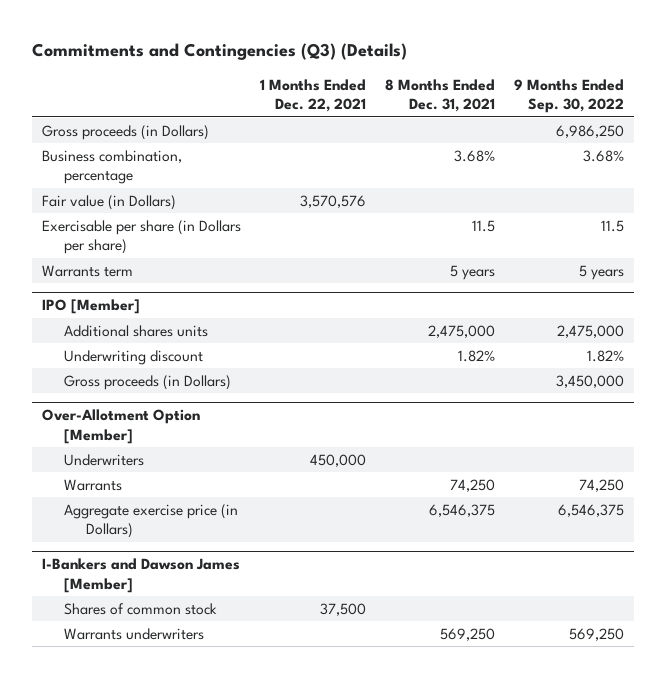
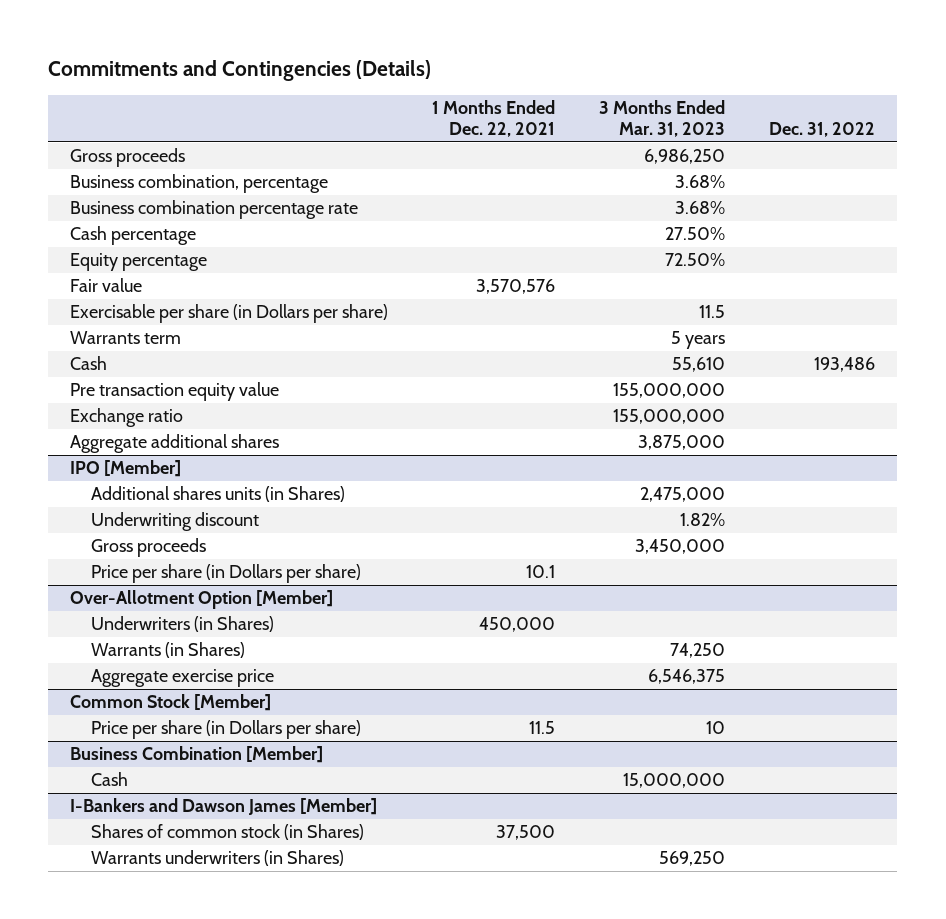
[32,43,408,61] Commitments and Contingencies (Q3) (Details) -> [48,60,432,82] Commitments and Contingencies (Details)
[385,78,496,113] 8 Months Ended Dec. 31, 2021 -> none
[514,78,625,114] 9 Months Ended Sep. 30, 2022 -> none
none -> [599,99,726,138] 3 Months Ended Mar. 31, 2023
none -> [769,122,876,138] Dec. 31, 2022
[41,124,209,140] Gross proceeds (in Dollars) -> [70,148,186,168] Gross proceeds
none -> [70,200,359,220] Business combination percentage rate
none -> [70,226,197,246] Cash percentage
none -> [70,253,208,272] Equity percentage
[41,194,176,210] Fair value (in Dollars) -> [70,278,143,293] Fair value
none -> [70,356,108,371] Cash
none -> [70,382,280,402] Pre transaction equity value
none -> [70,408,184,428] Exchange ratio
none -> [70,434,280,454] Aggregate additional shares
[63,324,208,337] Additional shares units -> [91,486,346,503] Additional shares units (in Shares)
[63,374,231,390] Gross proceeds (in Dollars) -> [91,538,207,558] Gross proceeds
none -> [91,564,362,584] Price per share (in Dollars per share)
[63,453,144,466] Underwriters -> [91,616,275,633] Underwriters (in Shares)
[63,478,122,491] Warrants -> [91,642,246,659] Warrants (in Shares)
[63,503,238,539] Aggregate exercise price (in Dollars) -> [91,669,275,688] Aggregate exercise price
none -> [70,694,272,712] Common Stock [Member]
none -> [91,720,362,740] Price per share (in Dollars per share)
none -> [70,746,324,764] Business Combination [Member]
none -> [91,772,129,787] Cash
[63,602,217,615] Shares of common stock -> [91,824,365,841] Shares of common stock (in Shares)
[63,627,204,640] Warrants underwriters -> [91,850,345,867] Warrants underwriters (in Shares)

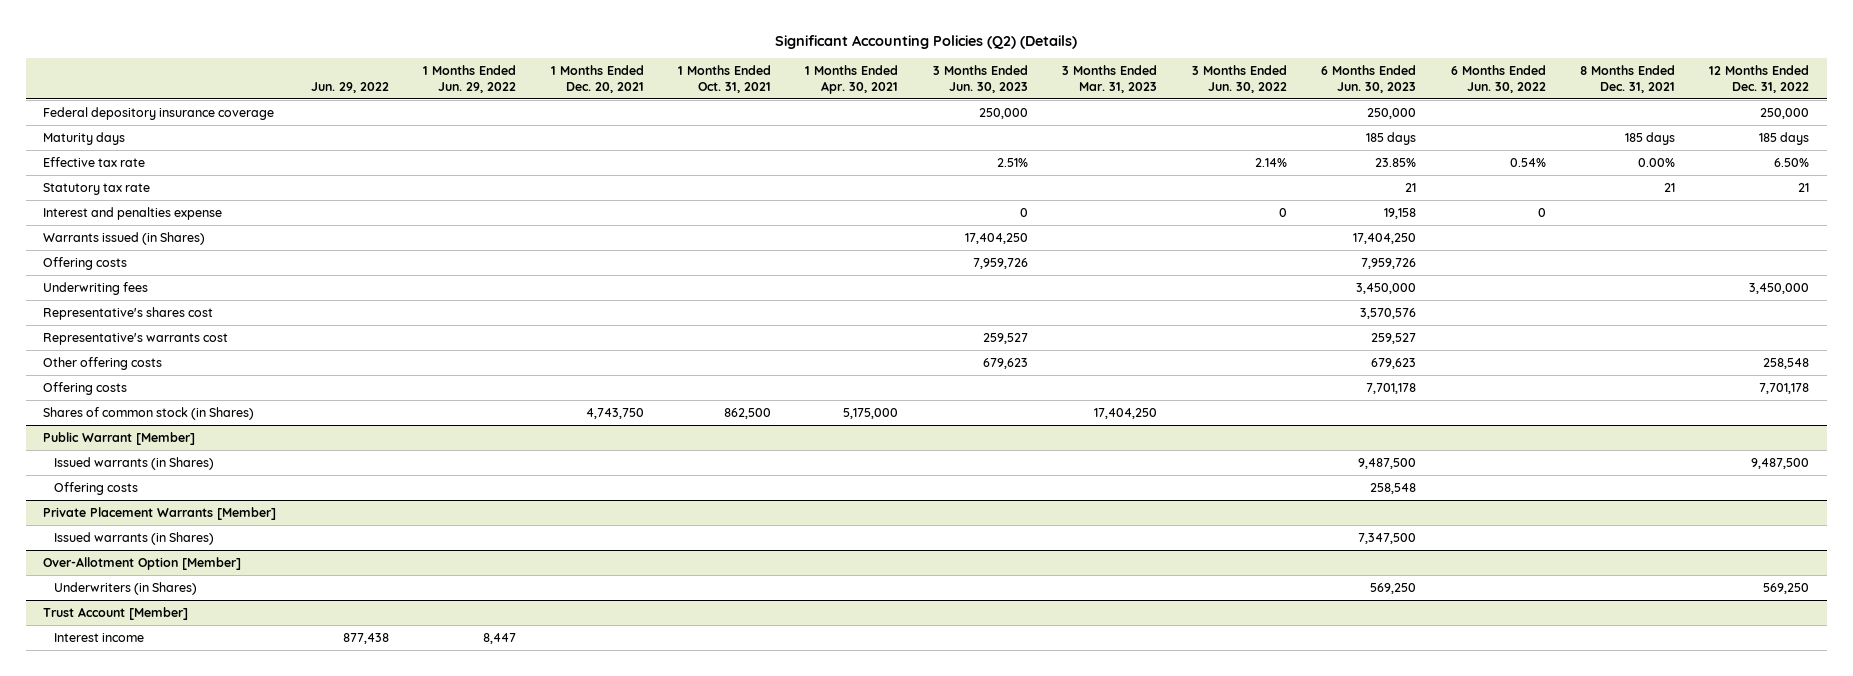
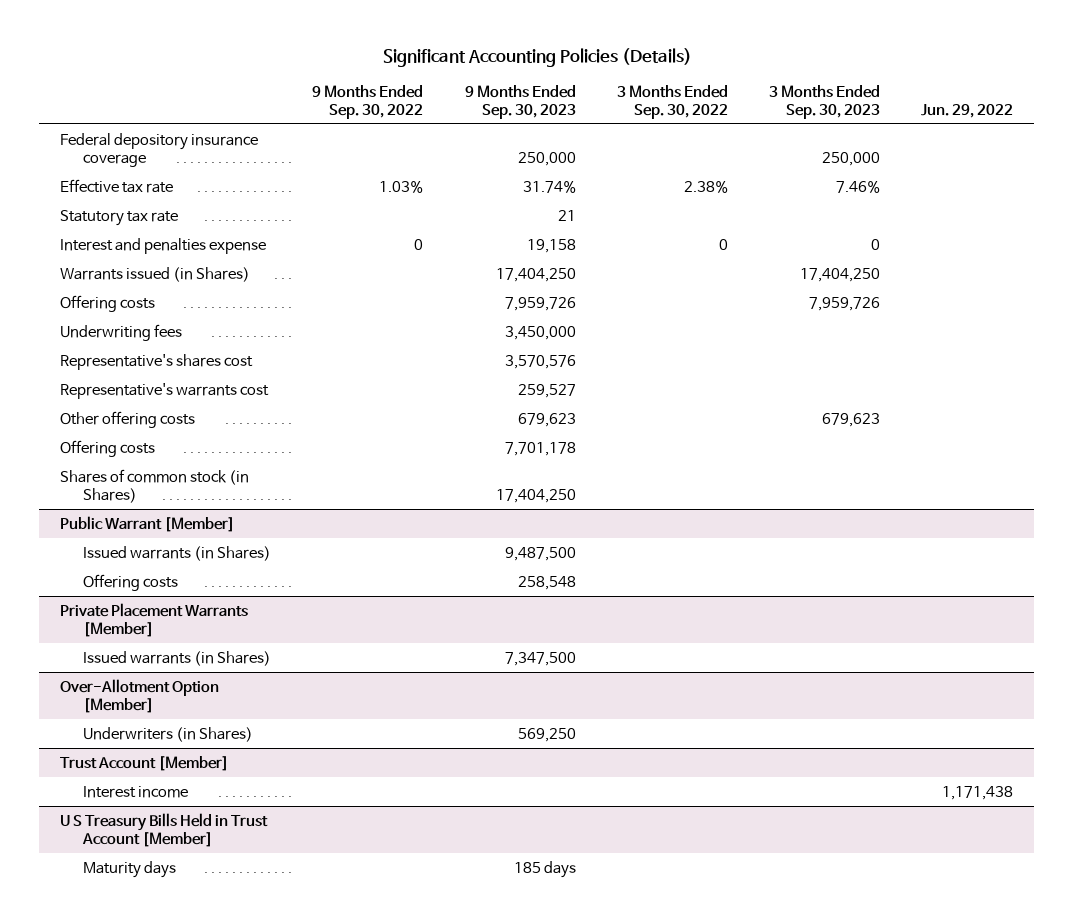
[775,34,1078,49] Significant Accounting Policies (Q2) (Details) -> [382,48,692,68] Significant Accounting Policies (Details)
[423,65,517,93] 1 Months Ended Jun. 29, 2022 -> none
[550,65,644,93] 1 Months Ended Dec. 20, 2021 -> none
[678,65,772,93] 1 Months Ended Oct. 31, 2021 -> none
[805,65,899,94] 1 Months Ended Apr. 30, 2021 -> none
[932,65,1028,93] 3 Months Ended Jun. 30, 2023 -> none
[1062,65,1158,93] 3 Months Ended Mar. 31, 2023 -> none
[1191,65,1287,93] 3 Months Ended Jun. 30, 2022 -> none
[1321,65,1417,93] 6 Months Ended Jun. 30, 2023 -> none
[1450,65,1546,93] 6 Months Ended Jun. 30, 2022 -> none
[1579,65,1675,93] 8 Months Ended Dec. 31, 2021 -> none
[1709,65,1810,93] 12 Months Ended Dec. 31, 2022 -> none
none -> [312,84,424,119] 9 Months Ended Sep. 30, 2022
none -> [464,84,576,119] 9 Months Ended Sep. 30, 2023
none -> [616,84,728,119] 3 Months Ended Sep. 30, 2022
none -> [768,84,880,119] 3 Months Ended Sep. 30, 2023
[43,131,126,145] Maturity days -> none
[342,632,389,644] 877,438 -> [941,785,1013,800] 1,171,438
none -> [60,812,269,847] U S Treasury Bills Held in Trust Account [Member]
none -> [83,860,177,878] Maturity days

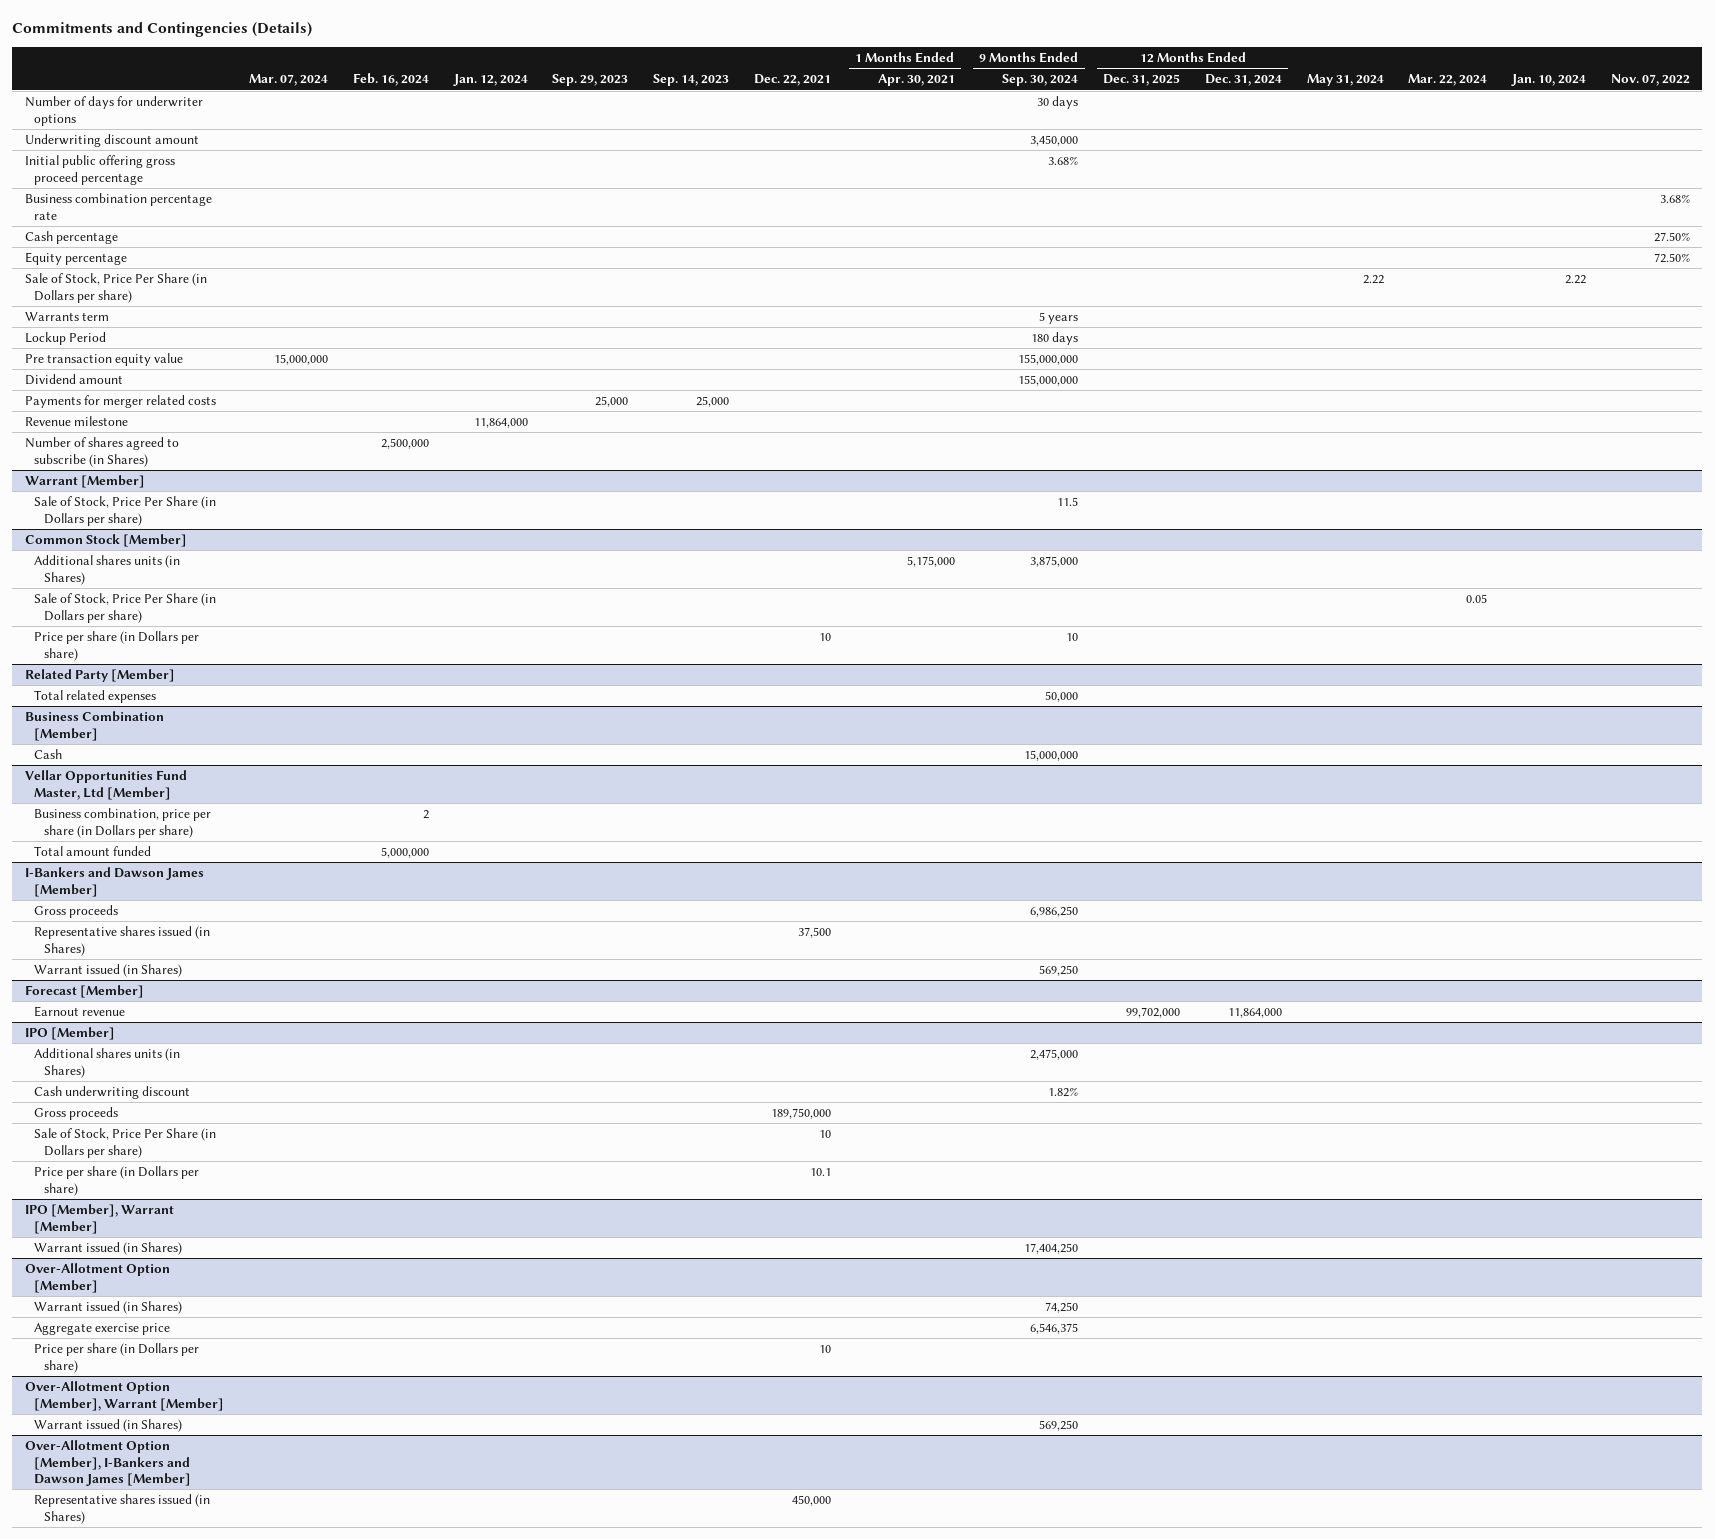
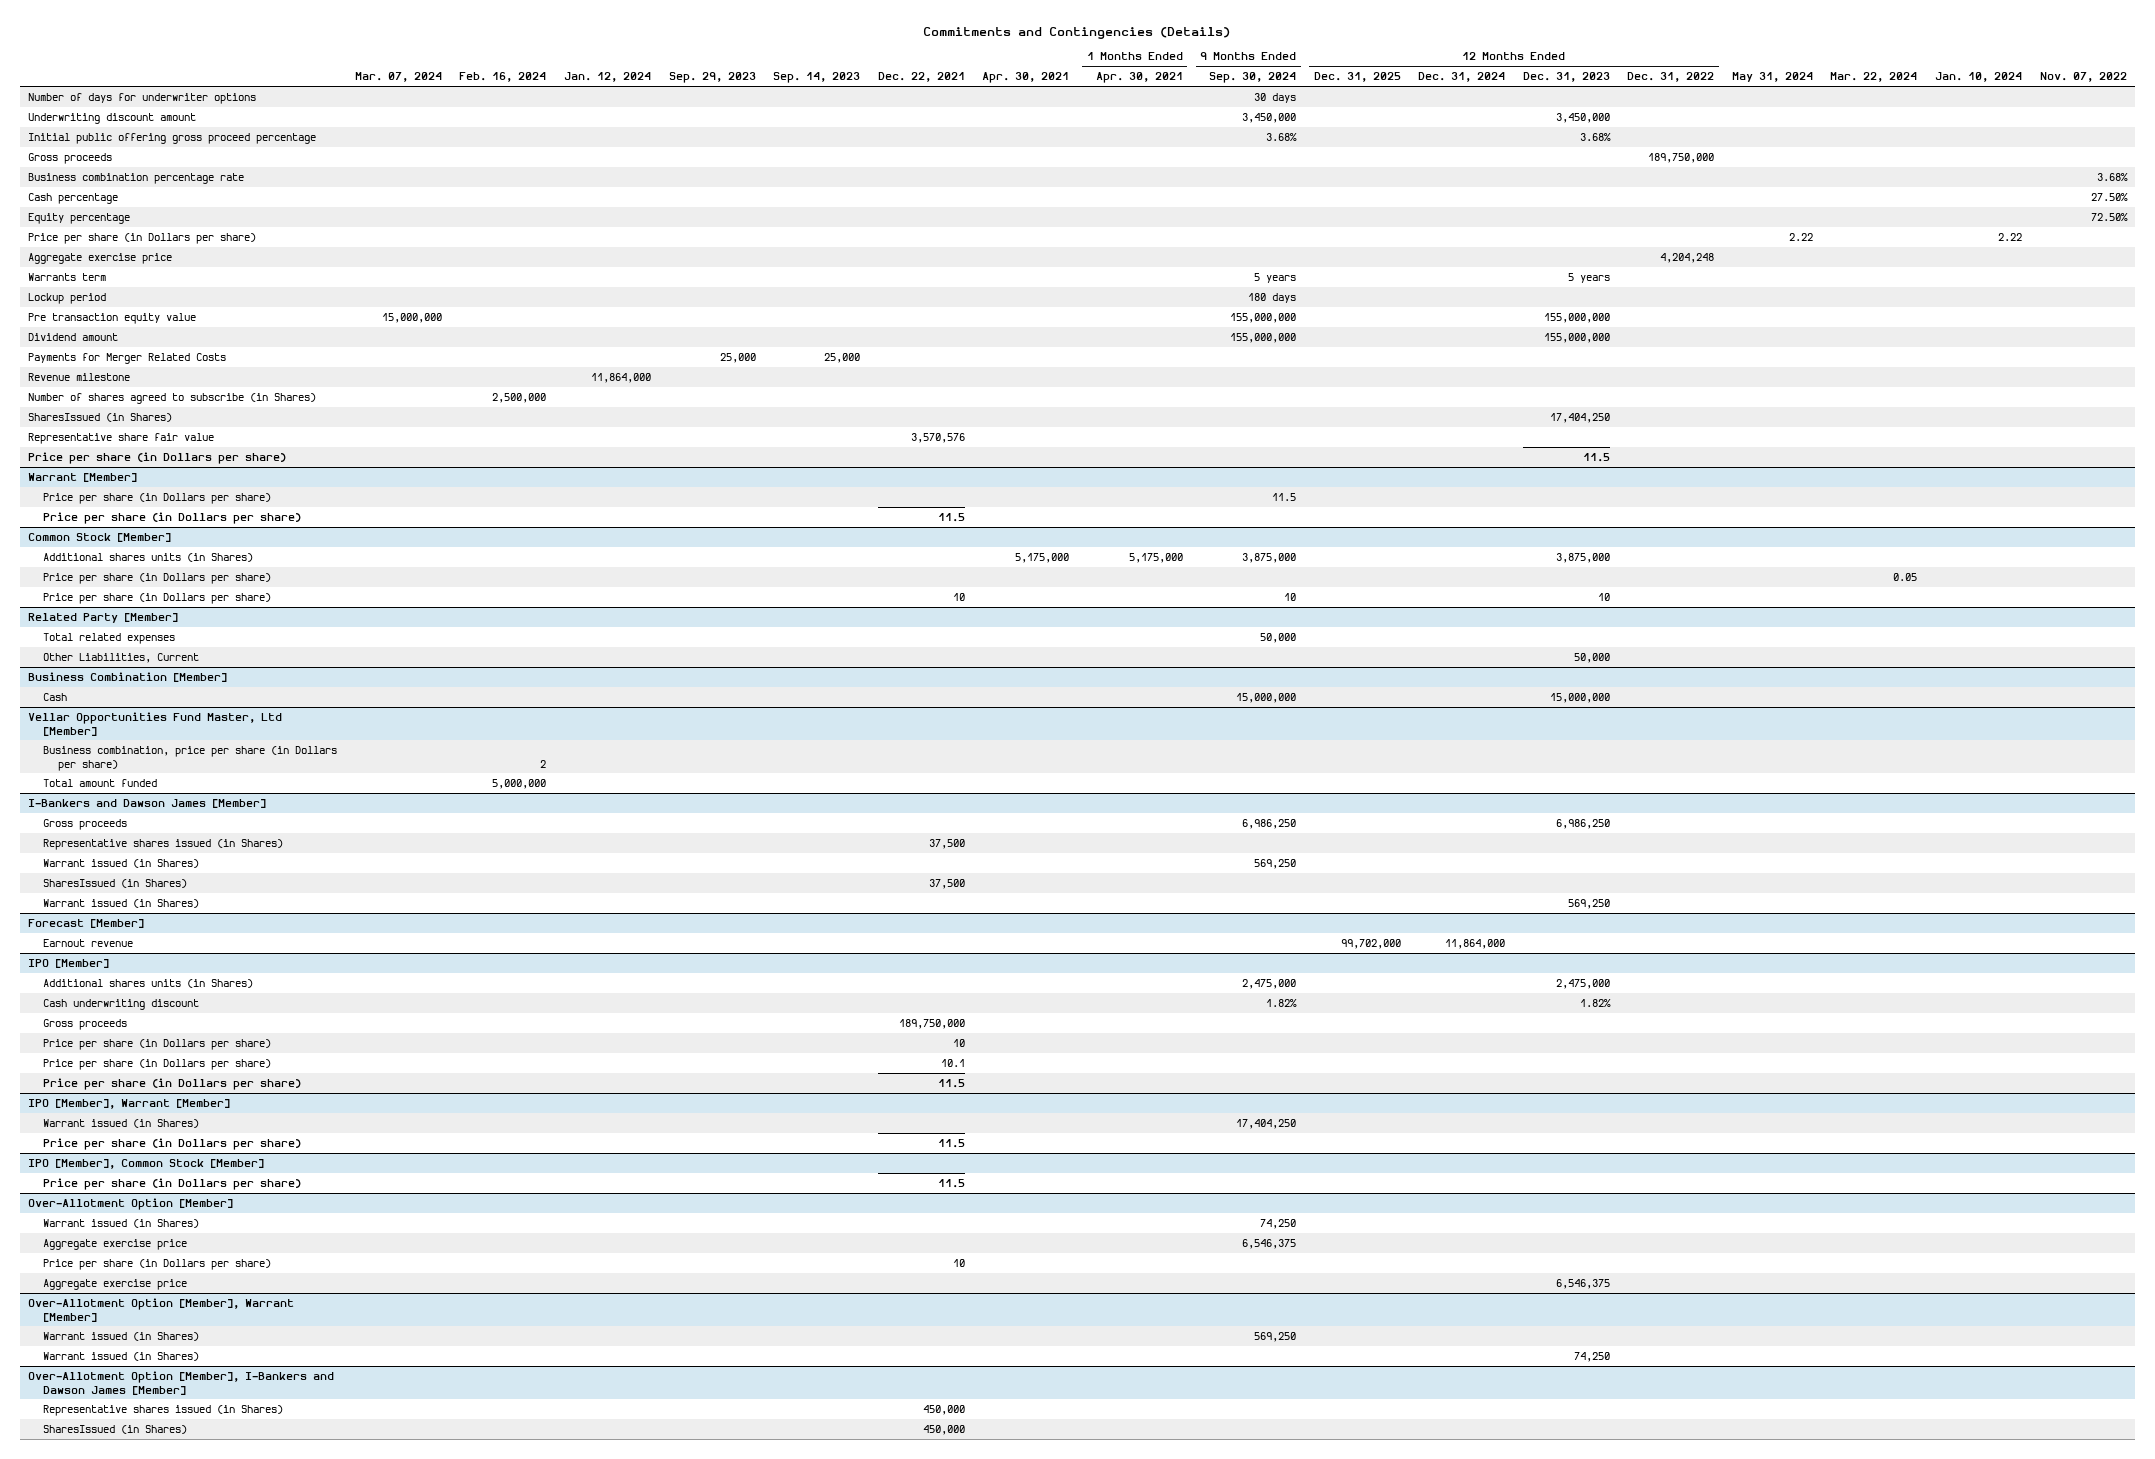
none -> [982,72,1070,84] Apr. 30, 2021
none -> [1522,72,1610,83] Dec. 31, 2023
none -> [1627,72,1715,83] Dec. 31, 2022
none -> [28,152,113,164] Gross proceeds
[24,273,207,303] Sale of Stock, Price Per Share (in Dollars per share) -> [28,232,257,244] Price per share (in Dollars per share)
none -> [28,252,173,264] Aggregate exercise price
[24,332,106,346] Lockup Period -> [28,292,107,304] Lockup period
[24,395,216,409] Payments for merger related costs -> [28,352,227,364] Payments for Merger Related Costs
none -> [28,412,173,422] SharesIssued (in Shares)
none -> [28,432,215,444] Representative share fair value
none -> [28,451,287,464] Price per share (in Dollars per share)
[34,496,217,526] Sale of Stock, Price Per Share (in Dollars per share) -> [43,492,272,504] Price per share (in Dollars per share)
none -> [43,511,302,524] Price per share (in Dollars per share)
[34,593,217,623] Sale of Stock, Price Per Share (in Dollars per share) -> [43,572,272,584] Price per share (in Dollars per share)
none -> [43,652,200,663] Other Liabilities, Current
none -> [43,878,188,888] SharesIssued (in Shares)
none -> [43,898,200,908] Warrant issued (in Shares)
[34,1128,217,1158] Sale of Stock, Price Per Share (in Dollars per share) -> [43,1038,272,1050] Price per share (in Dollars per share)
none -> [43,1077,302,1090] Price per share (in Dollars per share)
none -> [43,1137,302,1150] Price per share (in Dollars per share)
none -> [28,1158,265,1169] IPO [Member], Common Stock [Member]
none -> [43,1177,302,1190] Price per share (in Dollars per share)
none -> [43,1278,188,1290] Aggregate exercise price
none -> [43,1351,200,1361] Warrant issued (in Shares)
none -> [43,1424,188,1434] SharesIssued (in Shares)

